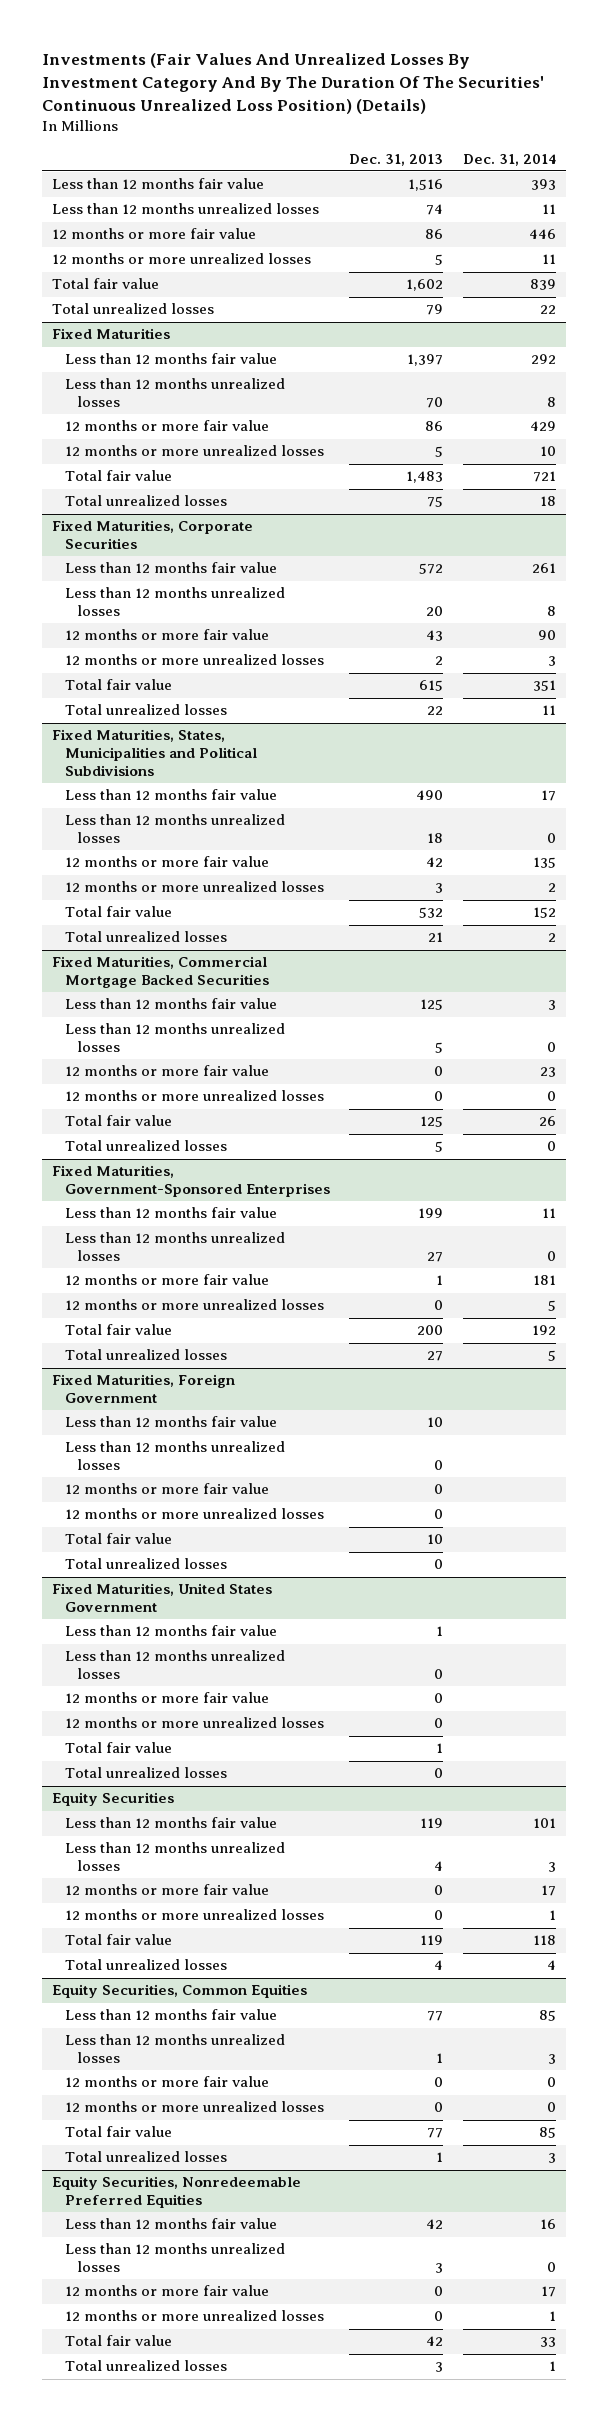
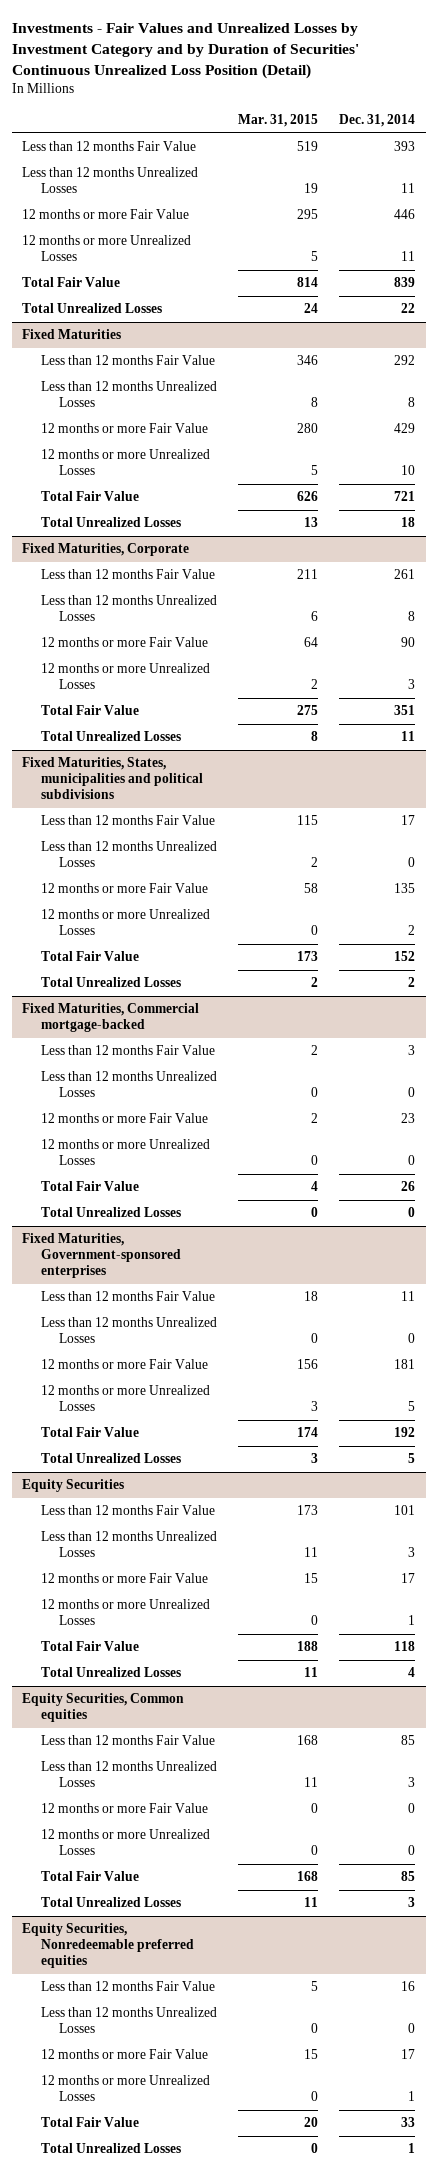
[42,53,545,115] Investments (Fair Values And Unrealized Losses By Investment Category And By The Duration Of The Securities' Continuous Unrealized Loss Position) (Details) -> [11,22,359,79] Investments - Fair Values and Unrealized Losses by Investment Category and by Duration of Securities' Continuous Unrealized Loss Position (Detail)
[349,153,444,166] Dec. 31, 2013 -> none
none -> [237,114,318,128] Mar. 31, 2015
[52,178,265,190] Less than 12 months fair value -> [22,141,197,152] Less than 12 months Fair Value
[52,203,320,215] Less than 12 months unrealized losses -> [22,167,199,194] Less than 12 months Unrealized Losses
[52,228,257,240] 12 months or more fair value -> [22,209,190,220] 12 months or more Fair Value
[52,253,312,265] 12 months or more unrealized losses -> [22,235,192,262] 12 months or more Unrealized Losses
[52,278,160,290] Total fair value -> [22,277,121,288] Total Fair Value
[52,303,215,315] Total unrealized losses -> [22,303,163,314] Total Unrealized Losses
[52,1374,236,1404] Fixed Maturities, Foreign Government -> none
[64,1416,277,1428] Less than 12 months fair value -> none
[64,1441,285,1471] Less than 12 months unrealized losses -> none
[64,1483,269,1495] 12 months or more fair value -> none
[64,1508,324,1520] 12 months or more unrealized losses -> none
[64,1533,172,1545] Total fair value -> none
[64,1558,227,1570] Total unrealized losses -> none
[52,1583,273,1613] Fixed Maturities, United States Government -> none
[64,1625,277,1637] Less than 12 months fair value -> none
[64,1650,285,1680] Less than 12 months unrealized losses -> none
[64,1692,269,1704] 12 months or more fair value -> none
[64,1717,324,1729] 12 months or more unrealized losses -> none
[64,1742,172,1754] Total fair value -> none
[64,1767,227,1779] Total unrealized losses -> none
[64,353,277,365] Less than 12 months fair value -> [40,355,215,366] Less than 12 months Fair Value
[64,378,285,408] Less than 12 months unrealized losses -> [40,381,217,408] Less than 12 months Unrealized Losses
[64,420,269,432] 12 months or more fair value -> [40,423,208,434] 12 months or more Fair Value
[64,445,324,457] 12 months or more unrealized losses -> [40,449,210,476] 12 months or more Unrealized Losses
[64,470,172,482] Total fair value -> [40,491,139,502] Total Fair Value
[64,495,227,507] Total unrealized losses -> [40,517,181,528] Total Unrealized Losses
[52,520,254,550] Fixed Maturities, Corporate Securities -> [22,543,190,557] Fixed Maturities, Corporate
[64,562,277,574] Less than 12 months fair value -> [40,569,215,580] Less than 12 months Fair Value
[64,587,285,617] Less than 12 months unrealized losses -> [40,595,217,622] Less than 12 months Unrealized Losses
[64,629,269,641] 12 months or more fair value -> [40,637,208,648] 12 months or more Fair Value
[64,654,324,666] 12 months or more unrealized losses -> [40,663,210,690] 12 months or more Unrealized Losses
[64,679,172,691] Total fair value -> [40,705,139,716] Total Fair Value
[64,704,227,716] Total unrealized losses -> [40,731,181,742] Total Unrealized Losses
[52,729,257,776] Fixed Maturities, States, Municipalities and Political Subdivisions -> [22,757,203,800] Fixed Maturities, States, municipalities and political subdivisions
[64,789,277,801] Less than 12 months fair value -> [40,815,215,826] Less than 12 months Fair Value
[64,814,285,844] Less than 12 months unrealized losses -> [40,841,217,868] Less than 12 months Unrealized Losses
[64,856,269,868] 12 months or more fair value -> [40,883,208,894] 12 months or more Fair Value
[64,881,324,893] 12 months or more unrealized losses -> [40,909,210,936] 12 months or more Unrealized Losses
[64,906,172,918] Total fair value -> [40,951,139,962] Total Fair Value
[64,931,227,943] Total unrealized losses -> [40,977,181,988] Total Unrealized Losses
[52,956,269,989] Fixed Maturities, Commercial Mortgage Backed Securities -> [22,1003,200,1033] Fixed Maturities, Commercial mortgage-backed
[64,998,277,1010] Less than 12 months fair value -> [40,1045,215,1056] Less than 12 months Fair Value
[64,1023,285,1053] Less than 12 months unrealized losses -> [40,1071,217,1098] Less than 12 months Unrealized Losses
[64,1065,269,1077] 12 months or more fair value -> [40,1113,208,1124] 12 months or more Fair Value
[64,1090,324,1102] 12 months or more unrealized losses -> [40,1139,210,1166] 12 months or more Unrealized Losses
[64,1115,172,1127] Total fair value -> [40,1181,139,1192] Total Fair Value
[64,1140,227,1152] Total unrealized losses -> [40,1207,181,1218] Total Unrealized Losses
[52,1165,330,1198] Fixed Maturities, Government-Sponsored Enterprises -> [22,1233,181,1279] Fixed Maturities, Government-sponsored enterprises
[64,1207,277,1219] Less than 12 months fair value -> [40,1291,215,1302] Less than 12 months Fair Value
[64,1232,285,1262] Less than 12 months unrealized losses -> [40,1317,217,1344] Less than 12 months Unrealized Losses
[64,1274,269,1286] 12 months or more fair value -> [40,1359,208,1370] 12 months or more Fair Value
[64,1299,324,1311] 12 months or more unrealized losses -> [40,1385,210,1412] 12 months or more Unrealized Losses
[64,1324,172,1336] Total fair value -> [40,1427,139,1438] Total Fair Value
[64,1349,227,1361] Total unrealized losses -> [40,1453,181,1464] Total Unrealized Losses
[64,1817,277,1829] Less than 12 months fair value -> [40,1505,215,1516] Less than 12 months Fair Value
[64,1842,285,1872] Less than 12 months unrealized losses -> [40,1531,217,1558] Less than 12 months Unrealized Losses
[64,1884,269,1896] 12 months or more fair value -> [40,1573,208,1584] 12 months or more Fair Value
[64,1909,324,1921] 12 months or more unrealized losses -> [40,1599,210,1626] 12 months or more Unrealized Losses
[64,1934,172,1946] Total fair value -> [40,1641,139,1652] Total Fair Value
[64,1959,227,1971] Total unrealized losses -> [40,1667,181,1678] Total Unrealized Losses
[52,1984,308,1999] Equity Securities, Common Equities -> [22,1693,185,1723] Equity Securities, Common equities
[64,2009,277,2021] Less than 12 months fair value -> [40,1735,215,1746] Less than 12 months Fair Value
[64,2034,285,2064] Less than 12 months unrealized losses -> [40,1761,217,1788] Less than 12 months Unrealized Losses
[64,2076,269,2088] 12 months or more fair value -> [40,1803,208,1814] 12 months or more Fair Value
[64,2101,324,2113] 12 months or more unrealized losses -> [40,1829,210,1856] 12 months or more Unrealized Losses
[64,2126,172,2138] Total fair value -> [40,1871,139,1882] Total Fair Value
[64,2151,227,2163] Total unrealized losses -> [40,1897,181,1908] Total Unrealized Losses
[52,2176,302,2209] Equity Securities, Nonredeemable Preferred Equities -> [22,1923,194,1969] Equity Securities, Nonredeemable preferred equities
[64,2218,277,2230] Less than 12 months fair value -> [40,1981,215,1992] Less than 12 months Fair Value
[64,2243,285,2273] Less than 12 months unrealized losses -> [40,2007,217,2034] Less than 12 months Unrealized Losses
[64,2285,269,2297] 12 months or more fair value -> [40,2049,208,2060] 12 months or more Fair Value
[64,2310,324,2322] 12 months or more unrealized losses -> [40,2075,210,2102] 12 months or more Unrealized Losses
[64,2335,172,2347] Total fair value -> [40,2117,139,2128] Total Fair Value
[64,2360,227,2372] Total unrealized losses -> [40,2143,181,2154] Total Unrealized Losses

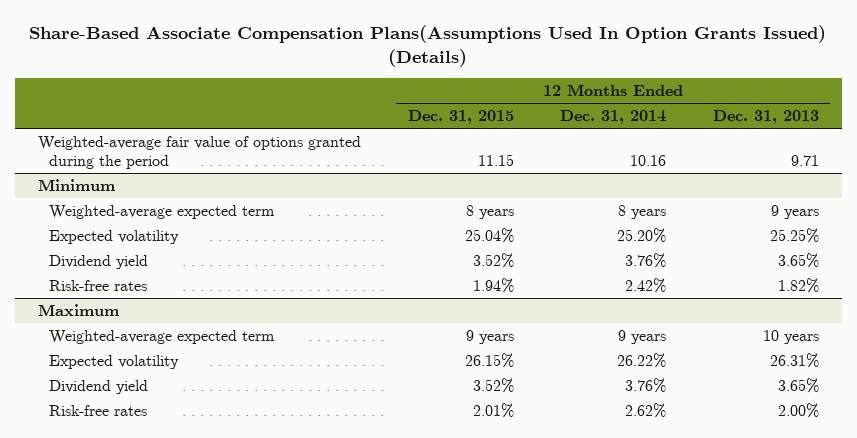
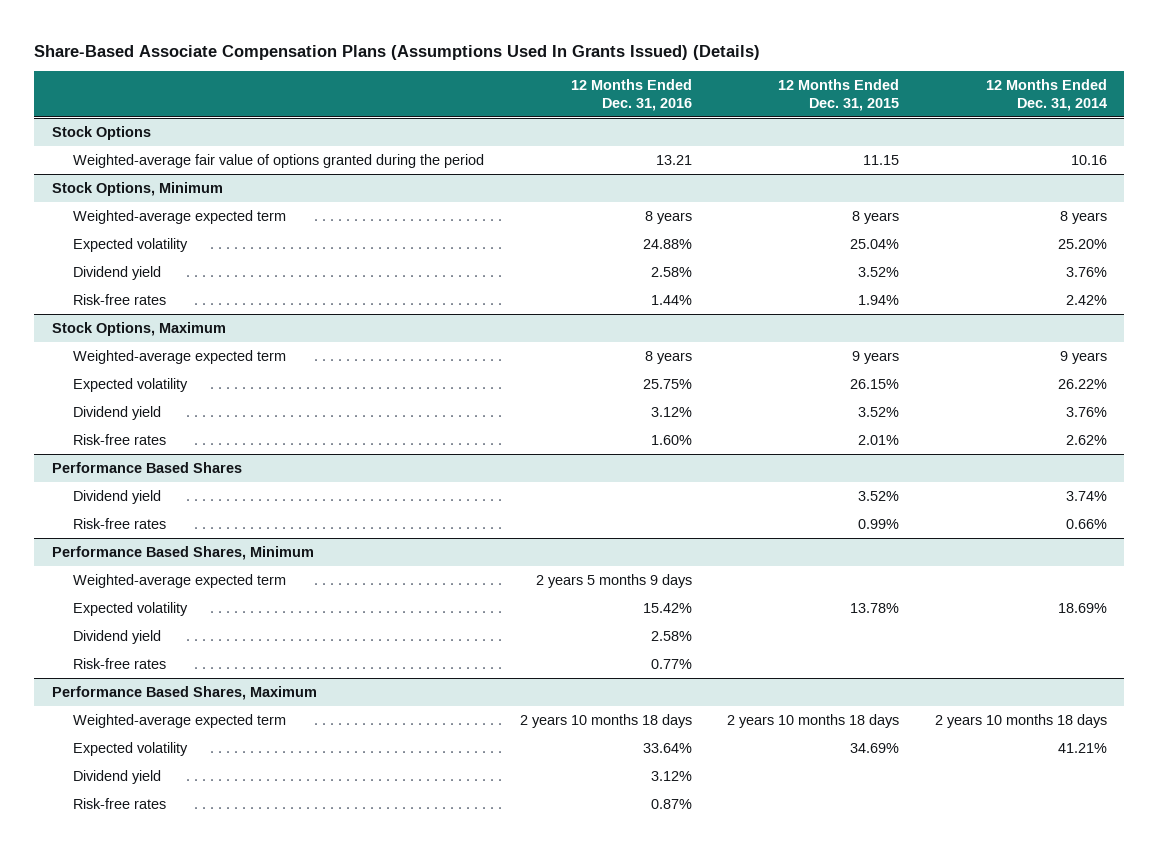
[29,24,827,67] Share-Based Associate Compensation Plans(Assumptions Used In Option Grants Issued) (Details) -> [34,44,761,60] Share-Based Associate Compensation Plans (Assumptions Used In Grants Issued) (Details)
[712,110,819,125] Dec. 31, 2013 -> none
none -> [570,79,692,111] 12 Months Ended Dec. 31, 2016
none -> [52,126,152,141] Stock Options
[37,178,115,191] Minimum -> none
none -> [52,182,224,197] Stock Options, Minimum
[37,303,119,316] Maximum -> none
none -> [52,322,227,337] Stock Options, Maximum
none -> [52,462,243,474] Performance Based Shares
none -> [73,490,162,505] Dividend yield
none -> [73,518,167,530] Risk-free rates
none -> [52,546,315,561] Performance Based Shares, Minimum
none -> [73,574,287,589] Weighted-average expected term
none -> [73,602,189,617] Expected volatility
none -> [73,630,162,645] Dividend yield
none -> [73,658,167,670] Risk-free rates
none -> [52,686,318,701] Performance Based Shares, Maximum
none -> [73,714,287,729] Weighted-average expected term
none -> [73,742,189,757] Expected volatility
none -> [73,770,162,785] Dividend yield
none -> [73,798,167,810] Risk-free rates

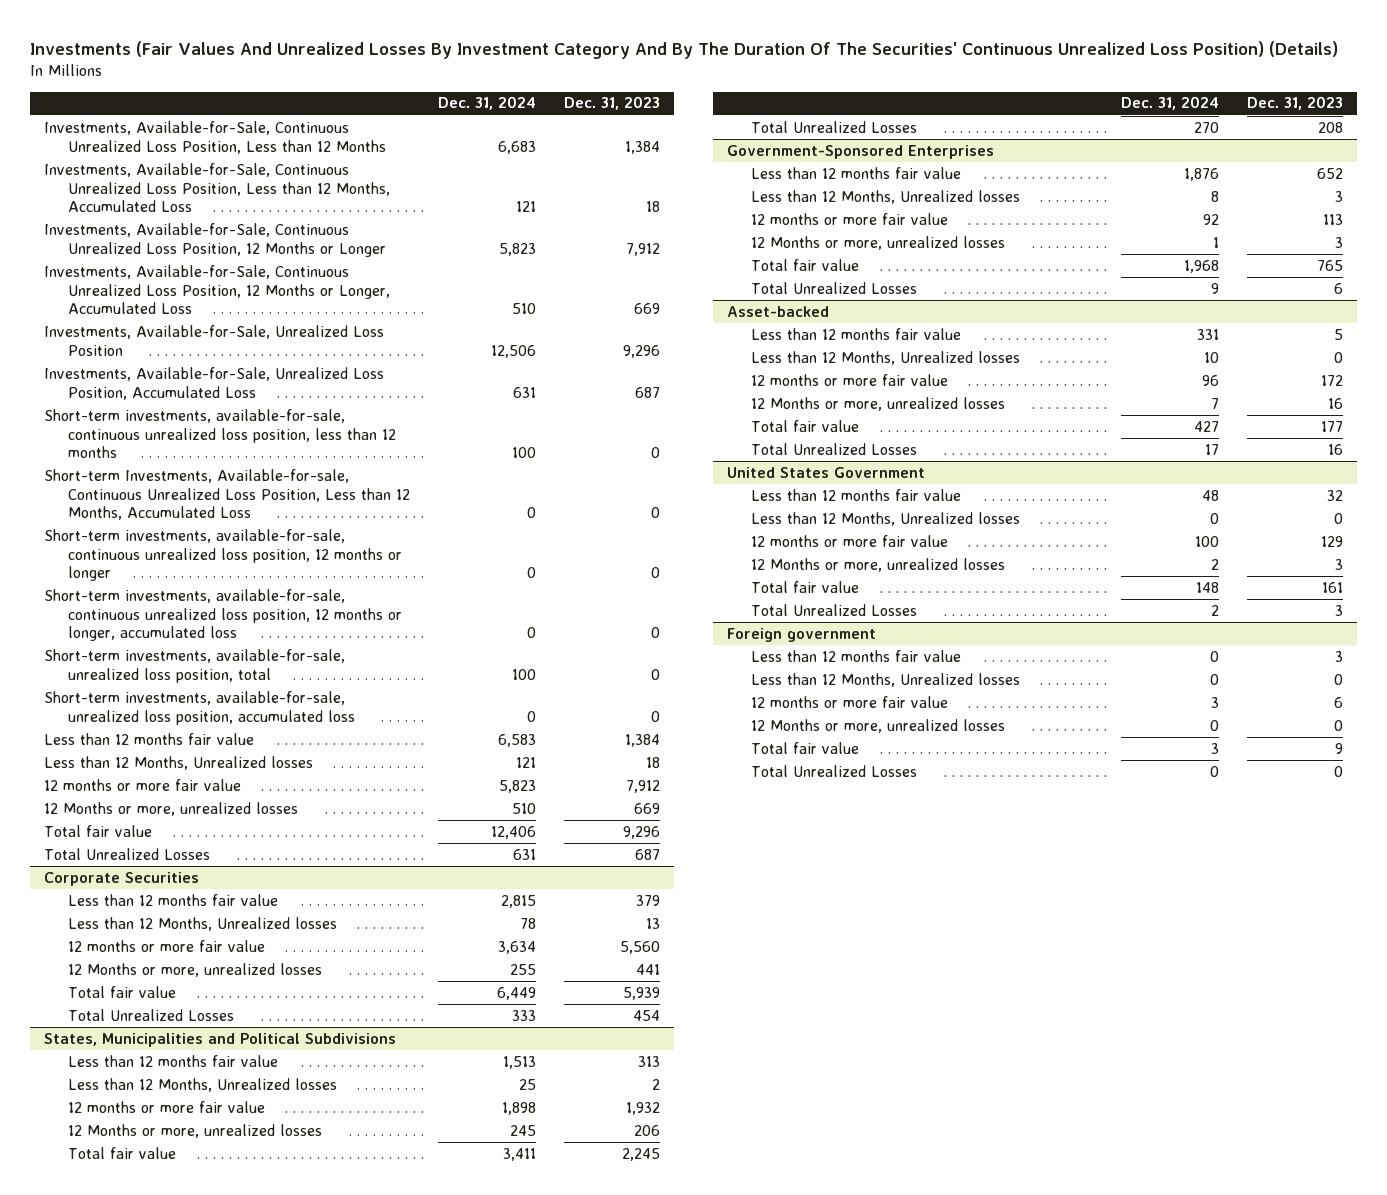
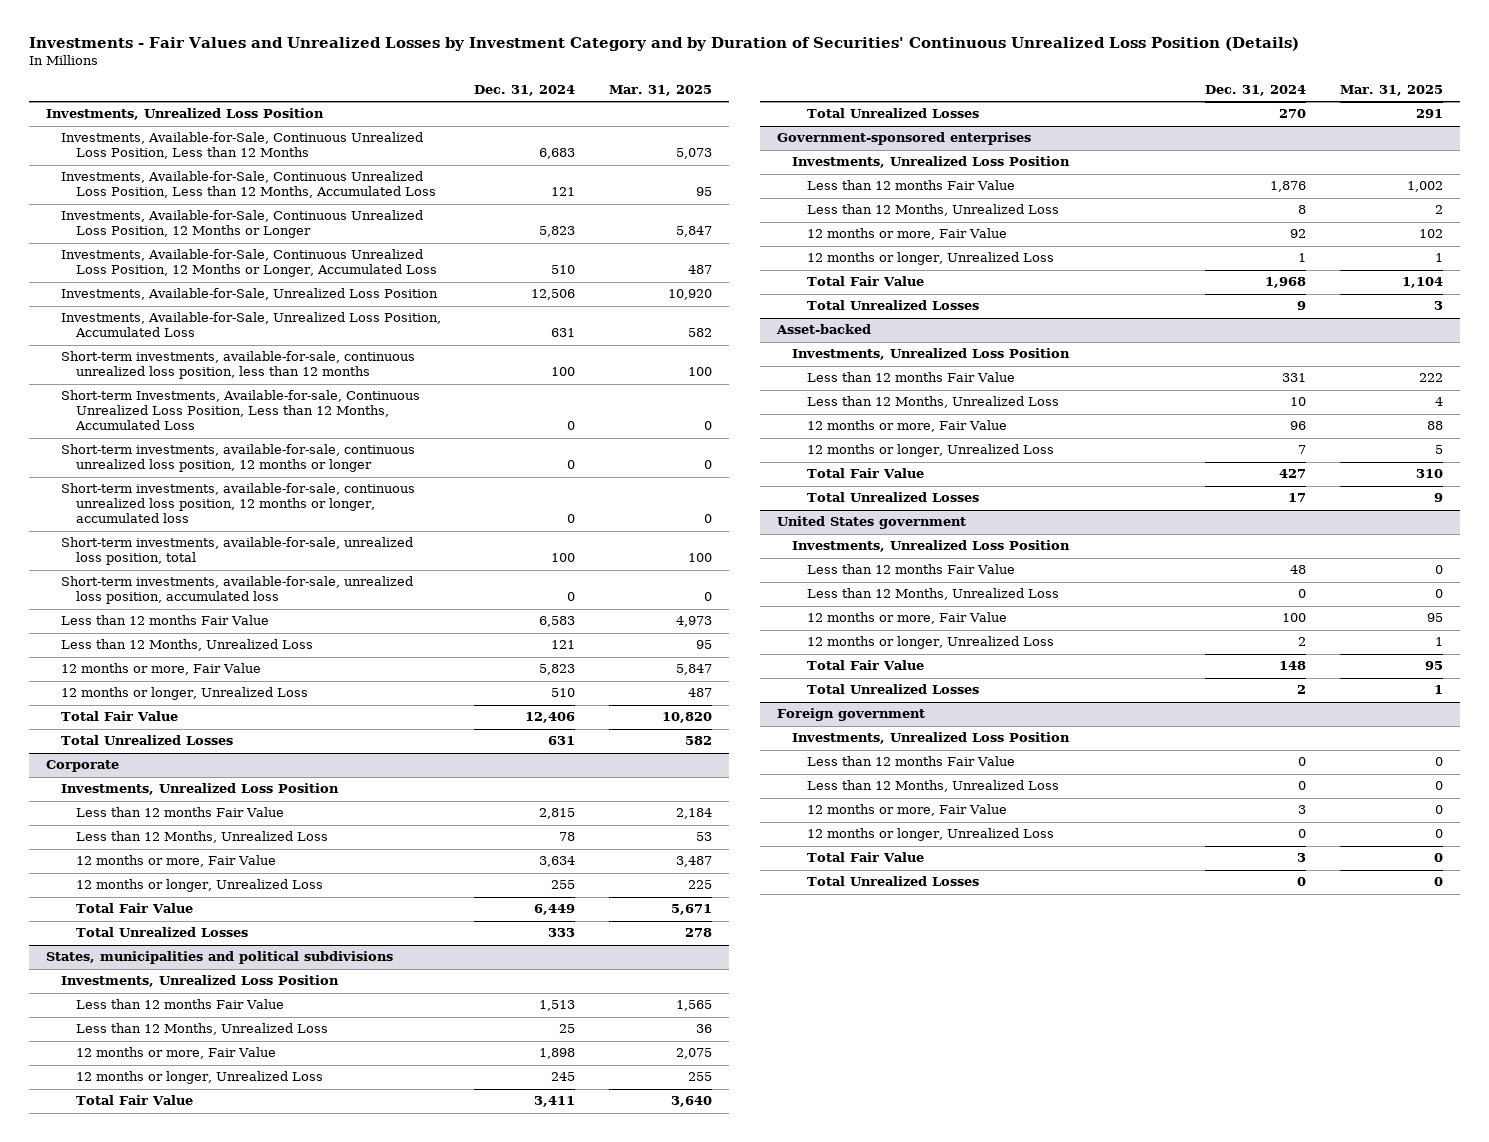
[30,40,1339,59] Investments (Fair Values And Unrealized Losses By Investment Category And By The Duration Of The Securities' Continuous Unrealized Loss Position) (Details) -> [28,37,1299,52] Investments - Fair Values and Unrealized Losses by Investment Category and by Duration of Securities' Continuous Unrealized Loss Position (Details)
[563,96,660,111] Dec. 31, 2023 -> none
none -> [608,85,712,97] Mar. 31, 2025
none -> [45,108,324,121] Investments, Unrealized Loss Position
[44,732,255,745] Less than 12 months fair value -> [60,615,269,626] Less than 12 months Fair Value
[44,755,314,770] Less than 12 Months, Unrealized losses -> [60,639,313,652] Less than 12 Months, Unrealized Loss
[44,778,242,791] 12 months or more fair value -> [60,663,261,676] 12 months or more, Fair Value
[44,801,299,816] 12 Months or more, unrealized losses -> [60,687,308,701] 12 months or longer, Unrealized Loss
[44,824,153,837] Total fair value -> [60,711,178,722] Total Fair Value
[44,871,200,886] Corporate Securities -> [45,760,119,773] Corporate
none -> [60,783,339,796] Investments, Unrealized Loss Position
[67,893,278,906] Less than 12 months fair value -> [76,807,285,818] Less than 12 months Fair Value
[67,916,337,931] Less than 12 Months, Unrealized losses -> [76,831,329,844] Less than 12 Months, Unrealized Loss
[67,939,265,952] 12 months or more fair value -> [76,855,277,868] 12 months or more, Fair Value
[67,962,322,977] 12 Months or more, unrealized losses -> [76,879,324,893] 12 months or longer, Unrealized Loss
[67,985,176,998] Total fair value -> [76,903,194,914] Total Fair Value
[44,1032,397,1047] States, Municipalities and Political Subdivisions -> [45,951,393,965] States, municipalities and political subdivisions
none -> [60,975,339,988] Investments, Unrealized Loss Position
[67,1054,278,1067] Less than 12 months fair value -> [76,999,285,1010] Less than 12 months Fair Value
[67,1077,337,1092] Less than 12 Months, Unrealized losses -> [76,1023,329,1036] Less than 12 Months, Unrealized Loss
[67,1100,265,1113] 12 months or more fair value -> [76,1047,277,1060] 12 months or more, Fair Value
[67,1123,322,1138] 12 Months or more, unrealized losses -> [76,1071,324,1085] 12 months or longer, Unrealized Loss
[67,1146,176,1159] Total fair value -> [76,1095,194,1106] Total Fair Value
[727,144,995,159] Government-Sponsored Enterprises -> [776,132,1031,146] Government-sponsored enterprises
none -> [791,156,1070,169] Investments, Unrealized Loss Position
[750,166,961,179] Less than 12 months fair value -> [807,180,1016,191] Less than 12 months Fair Value
[750,189,1020,204] Less than 12 Months, Unrealized losses -> [807,204,1060,217] Less than 12 Months, Unrealized Loss
[750,212,948,225] 12 months or more fair value -> [807,228,1008,241] 12 months or more, Fair Value
[750,235,1005,250] 12 Months or more, unrealized losses -> [807,252,1055,266] 12 months or longer, Unrealized Loss
[750,258,859,271] Total fair value -> [807,276,925,287] Total Fair Value
none -> [791,348,1070,361] Investments, Unrealized Loss Position
[750,327,961,340] Less than 12 months fair value -> [807,372,1016,383] Less than 12 months Fair Value
[750,350,1020,365] Less than 12 Months, Unrealized losses -> [807,396,1060,409] Less than 12 Months, Unrealized Loss
[750,373,948,386] 12 months or more fair value -> [807,420,1008,433] 12 months or more, Fair Value
[750,396,1005,411] 12 Months or more, unrealized losses -> [807,444,1055,458] 12 months or longer, Unrealized Loss
[750,419,859,432] Total fair value -> [807,468,925,479] Total Fair Value
[727,466,926,478] United States Government -> [776,516,966,530] United States government
none -> [791,540,1070,553] Investments, Unrealized Loss Position
[750,488,961,501] Less than 12 months fair value -> [807,564,1016,575] Less than 12 months Fair Value
[750,511,1020,526] Less than 12 Months, Unrealized losses -> [807,588,1060,601] Less than 12 Months, Unrealized Loss
[750,534,948,547] 12 months or more fair value -> [807,612,1008,625] 12 months or more, Fair Value
[750,557,1005,572] 12 Months or more, unrealized losses -> [807,636,1055,650] 12 months or longer, Unrealized Loss
[750,580,859,593] Total fair value -> [807,660,925,671] Total Fair Value
none -> [791,732,1070,745] Investments, Unrealized Loss Position
[750,649,961,662] Less than 12 months fair value -> [807,756,1016,767] Less than 12 months Fair Value
[750,672,1020,687] Less than 12 Months, Unrealized losses -> [807,780,1060,793] Less than 12 Months, Unrealized Loss
[750,695,948,708] 12 months or more fair value -> [807,804,1008,817] 12 months or more, Fair Value
[750,718,1005,733] 12 Months or more, unrealized losses -> [807,828,1055,842] 12 months or longer, Unrealized Loss
[750,741,859,754] Total fair value -> [807,852,925,863] Total Fair Value

